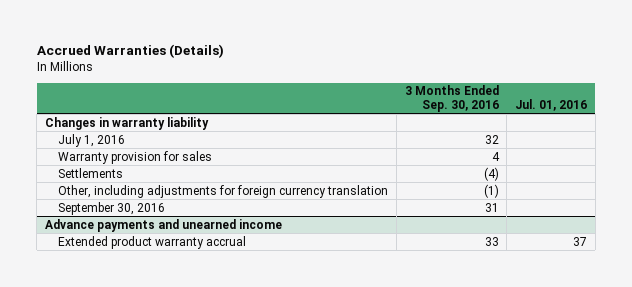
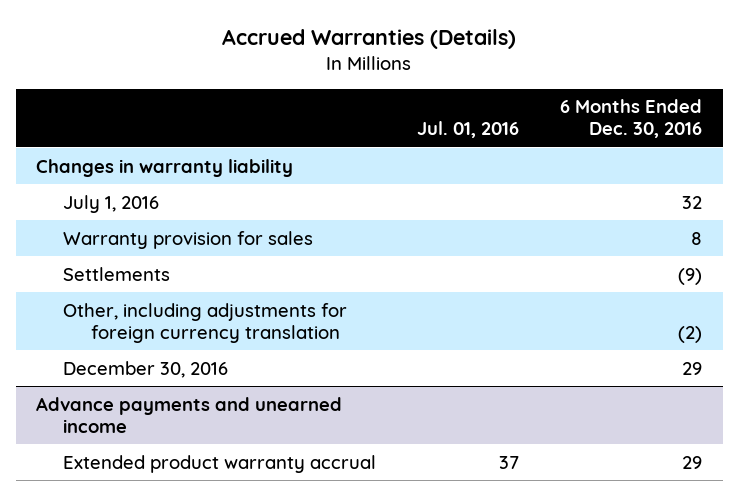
[404,85,499,113] 3 Months Ended Sep. 30, 2016 -> none
none -> [560,99,703,139] 6 Months Ended Dec. 30, 2016
[58,201,166,215] September 30, 2016 -> [63,360,229,378] December 30, 2016

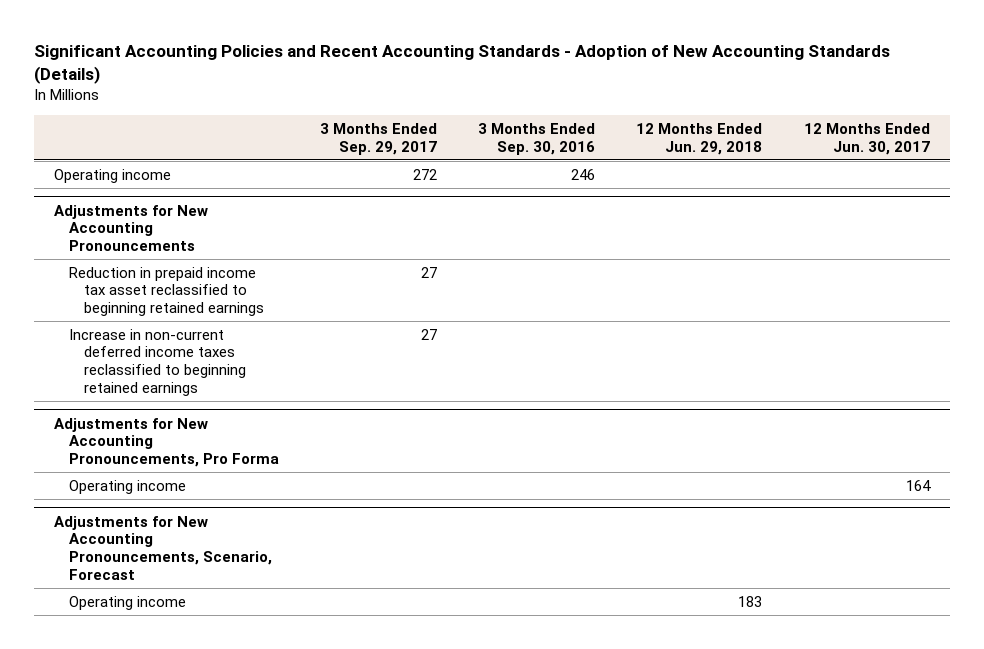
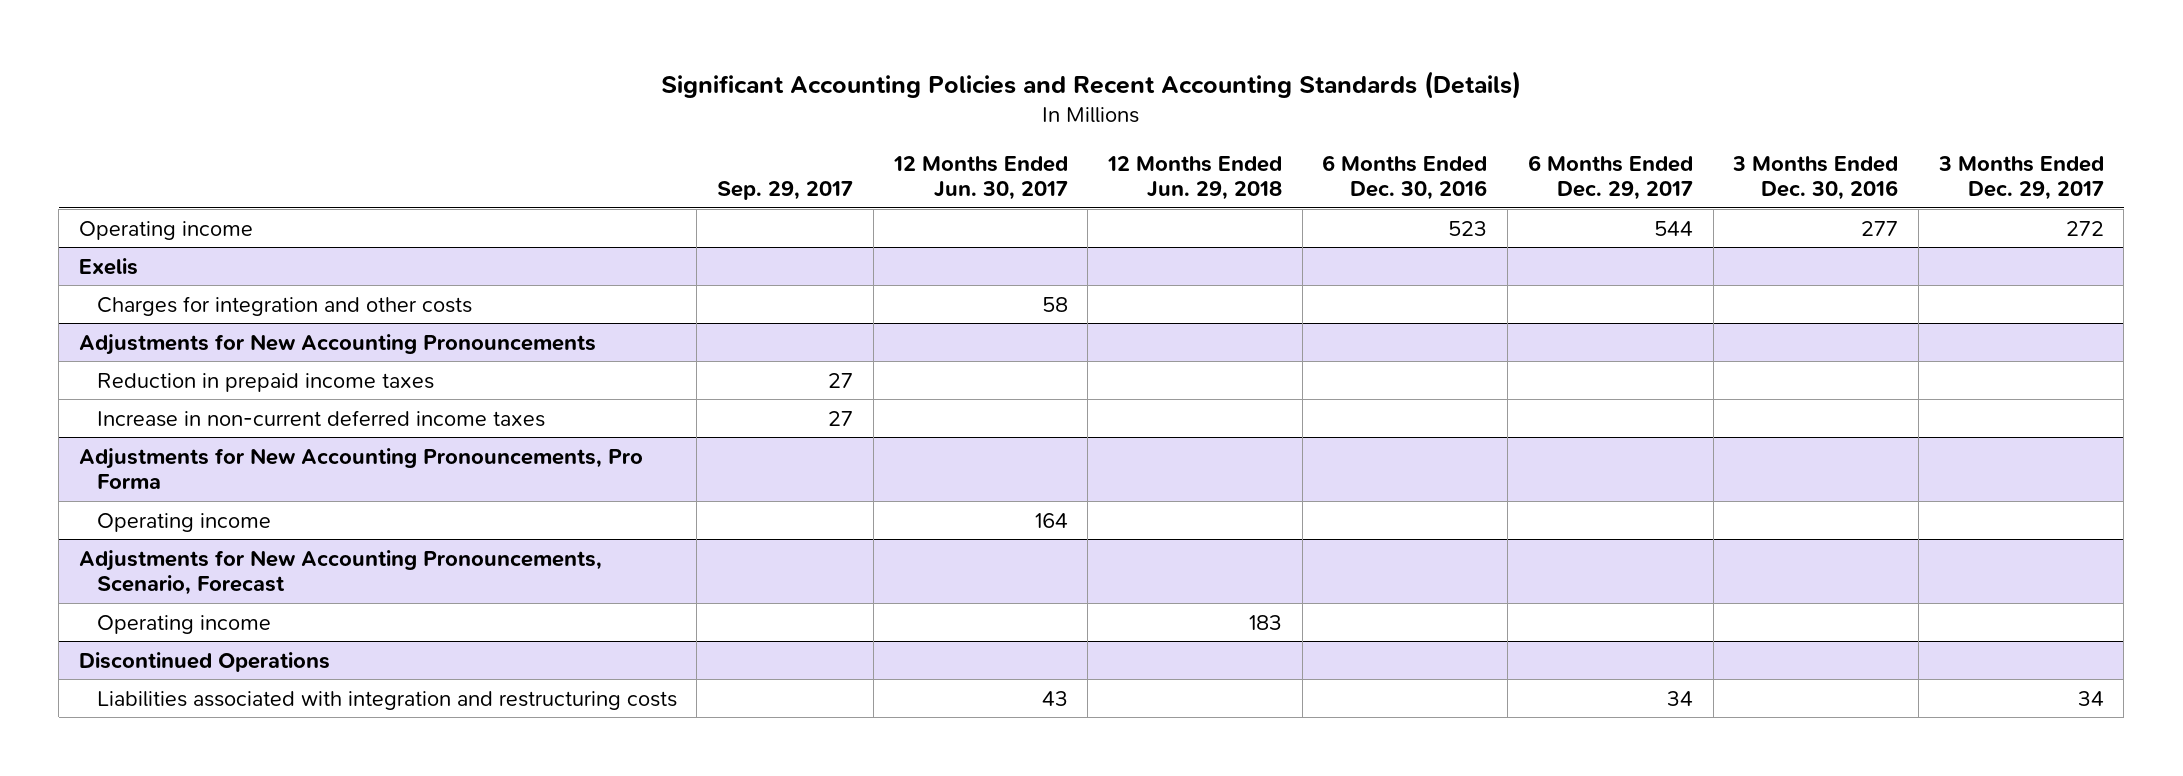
[33,44,890,85] Significant Accounting Policies and Recent Accounting Standards - Adoption of New Accounting Standards (Details) -> [661,70,1522,99] Significant Accounting Policies and Recent Accounting Standards (Details)
[320,122,438,155] 3 Months Ended Sep. 29, 2017 -> none
[478,122,596,155] 3 Months Ended Sep. 30, 2016 -> none
none -> [717,181,854,201] Sep. 29, 2017
none -> [1322,154,1488,201] 6 Months Ended Dec. 30, 2016
none -> [1527,154,1693,201] 6 Months Ended Dec. 29, 2017
none -> [1732,155,1899,201] 3 Months Ended Dec. 30, 2016
none -> [1937,155,2104,201] 3 Months Ended Dec. 29, 2017
none -> [78,257,138,275] Exelis
none -> [96,295,472,316] Charges for integration and other costs
[69,266,265,317] Reduction in prepaid income tax asset reclassified to beginning retained earnings -> [96,372,434,392] Reduction in prepaid income taxes
[69,328,247,396] Increase in non-current deferred income taxes reclassified to beginning retained earnings -> [96,409,545,427] Increase in non-current deferred income taxes
none -> [78,651,330,672] Discontinued Operations
none -> [96,690,677,710] Liabilities associated with integration and restructuring costs

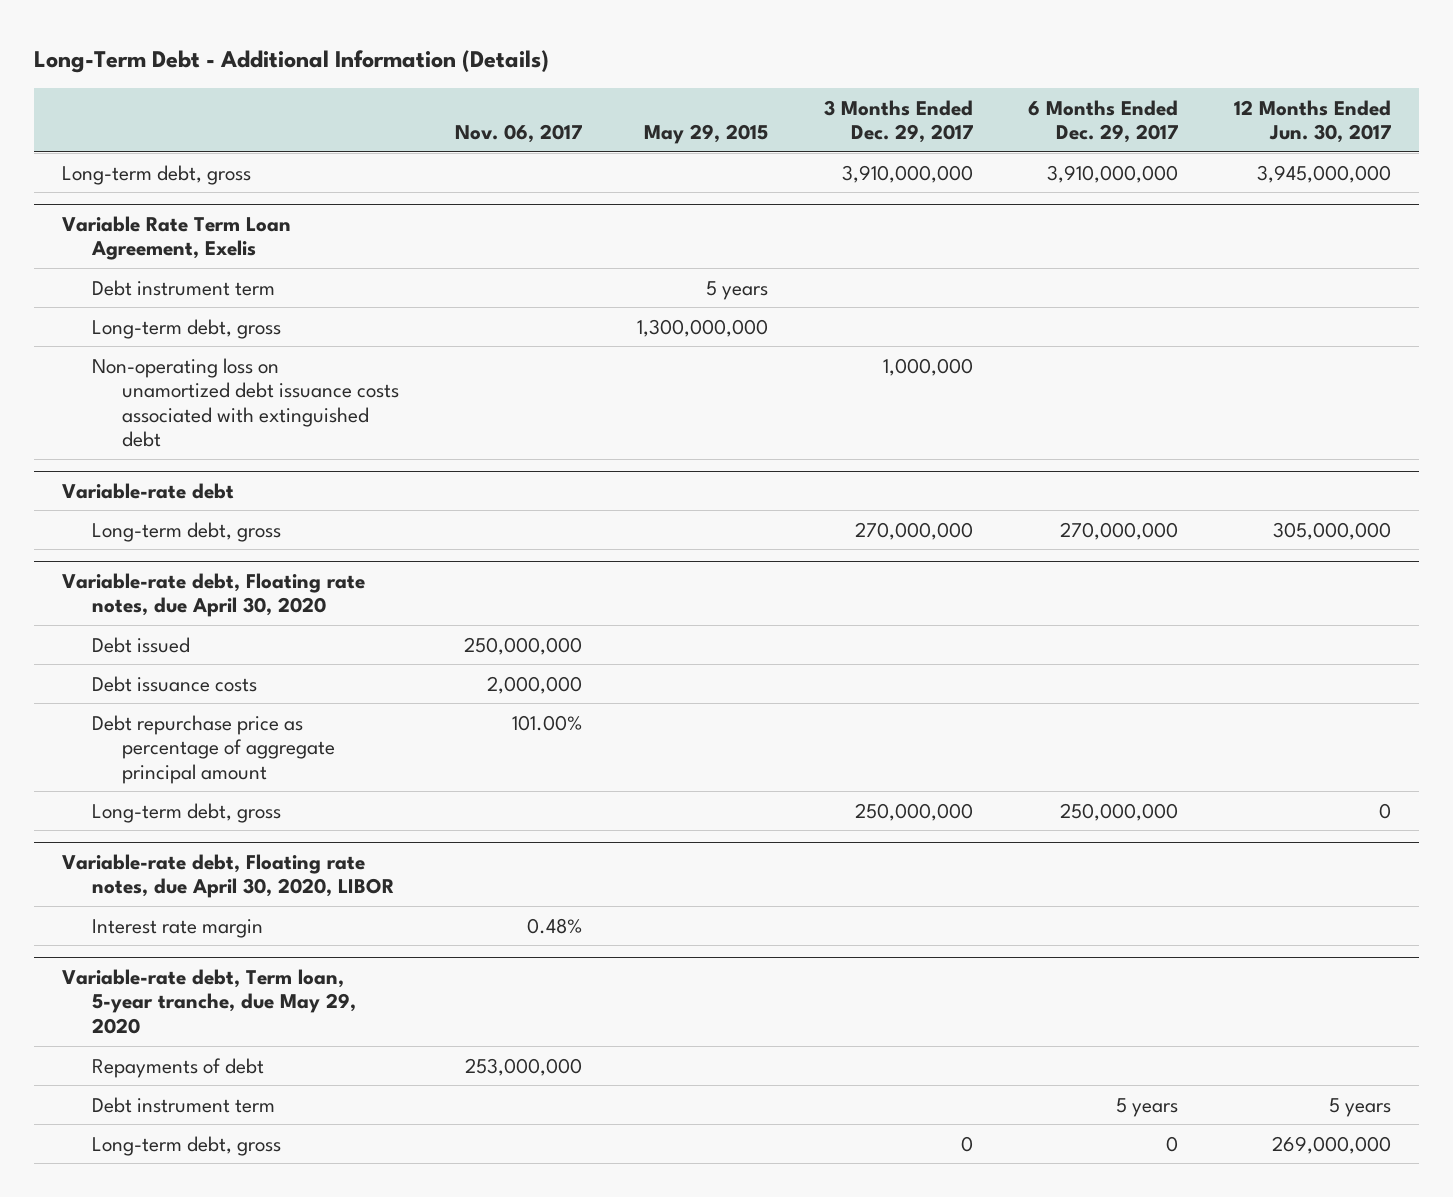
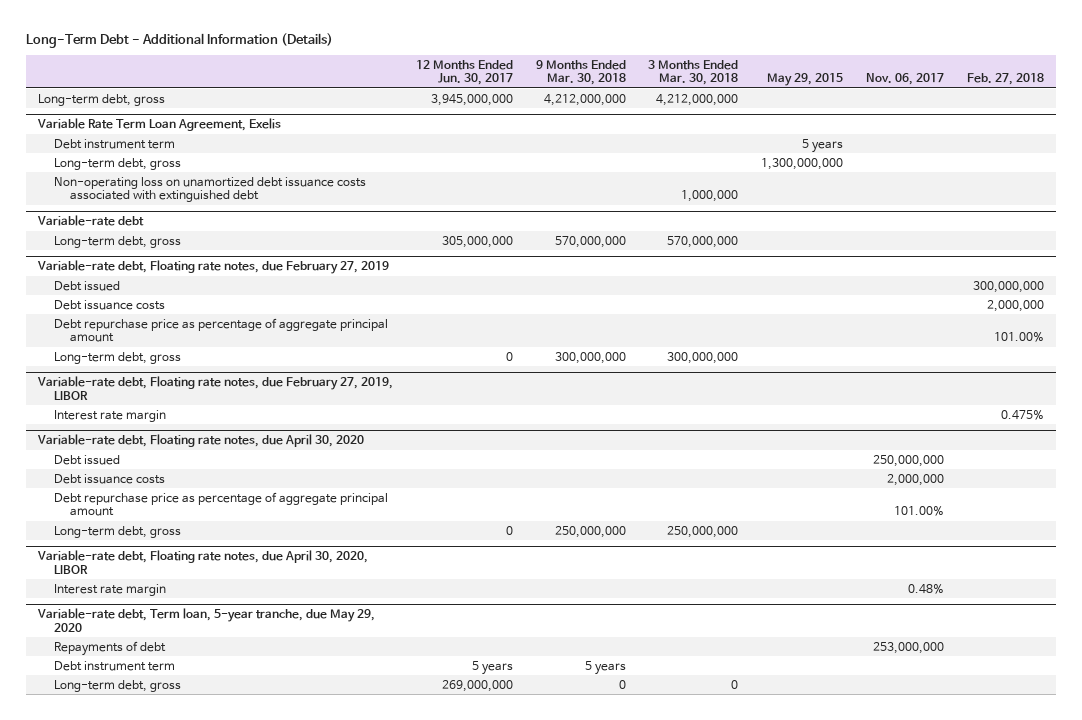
[823,99,973,144] 3 Months Ended Dec. 29, 2017 -> none
[1028,99,1179,144] 6 Months Ended Dec. 29, 2017 -> none
none -> [535,59,626,86] 9 Months Ended Mar. 30, 2018
none -> [648,59,739,86] 3 Months Ended Mar. 30, 2018
none -> [967,73,1045,86] Feb. 27, 2018
none -> [36,260,389,275] Variable-rate debt, Floating rate notes, due February 27, 2019
none -> [53,280,120,291] Debt issued
none -> [53,299,165,310] Debt issuance costs
none -> [53,317,388,342] Debt repurchase price as percentage of aggregate principal amount
none -> [53,351,181,364] Long-term debt, gross
none -> [36,376,393,400] Variable-rate debt, Floating rate notes, due February 27, 2019, LIBOR
none -> [53,409,166,422] Interest rate margin

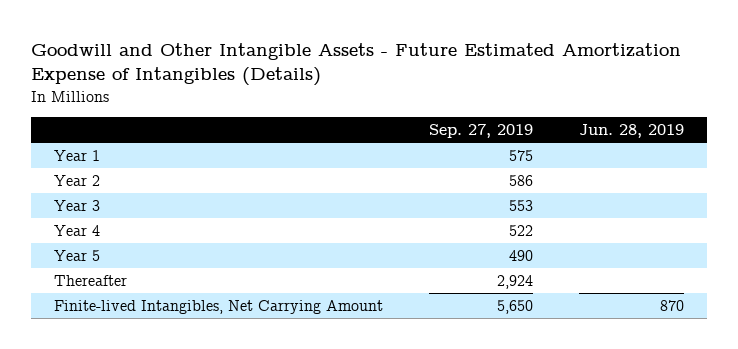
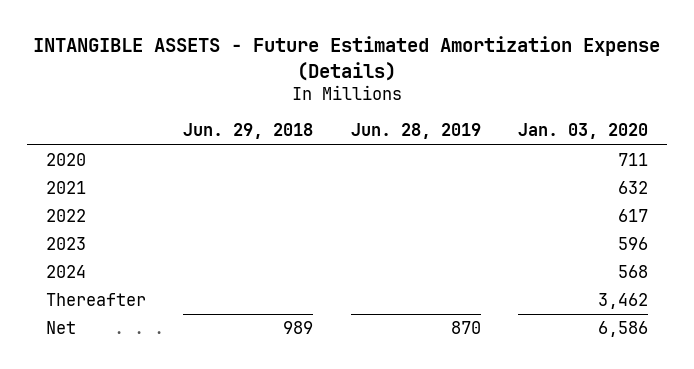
[31,42,682,87] Goodwill and Other Intangible Assets - Future Estimated Amortization Expense of Intangibles (Details) -> [32,36,660,81] INTANGIBLE ASSETS - Future Estimated Amortization Expense (Details)
[429,124,534,139] Sep. 27, 2019 -> none
none -> [183,123,314,140] Jun. 29, 2018
none -> [518,123,649,140] Jan. 03, 2020
[54,149,101,161] Year 1 -> none
none -> [45,153,86,167] 2020
[54,174,101,186] Year 2 -> [45,181,86,195] 2021
[54,199,101,211] Year 3 -> [45,209,86,223] 2022
[54,224,101,236] Year 4 -> [45,237,86,251] 2023
[54,249,101,261] Year 5 -> [45,265,86,279] 2024
[54,299,384,314] Finite-lived Intangibles, Net Carrying Amount -> [45,321,76,335] Net

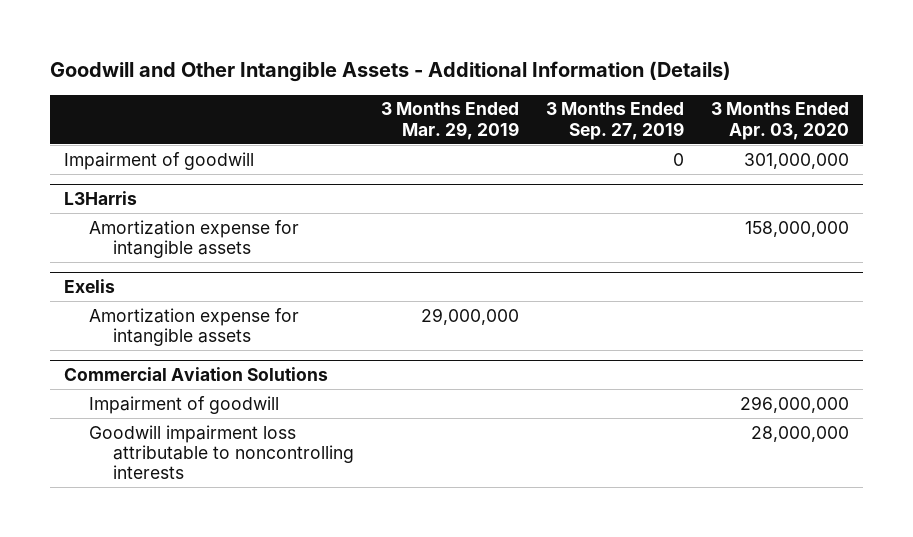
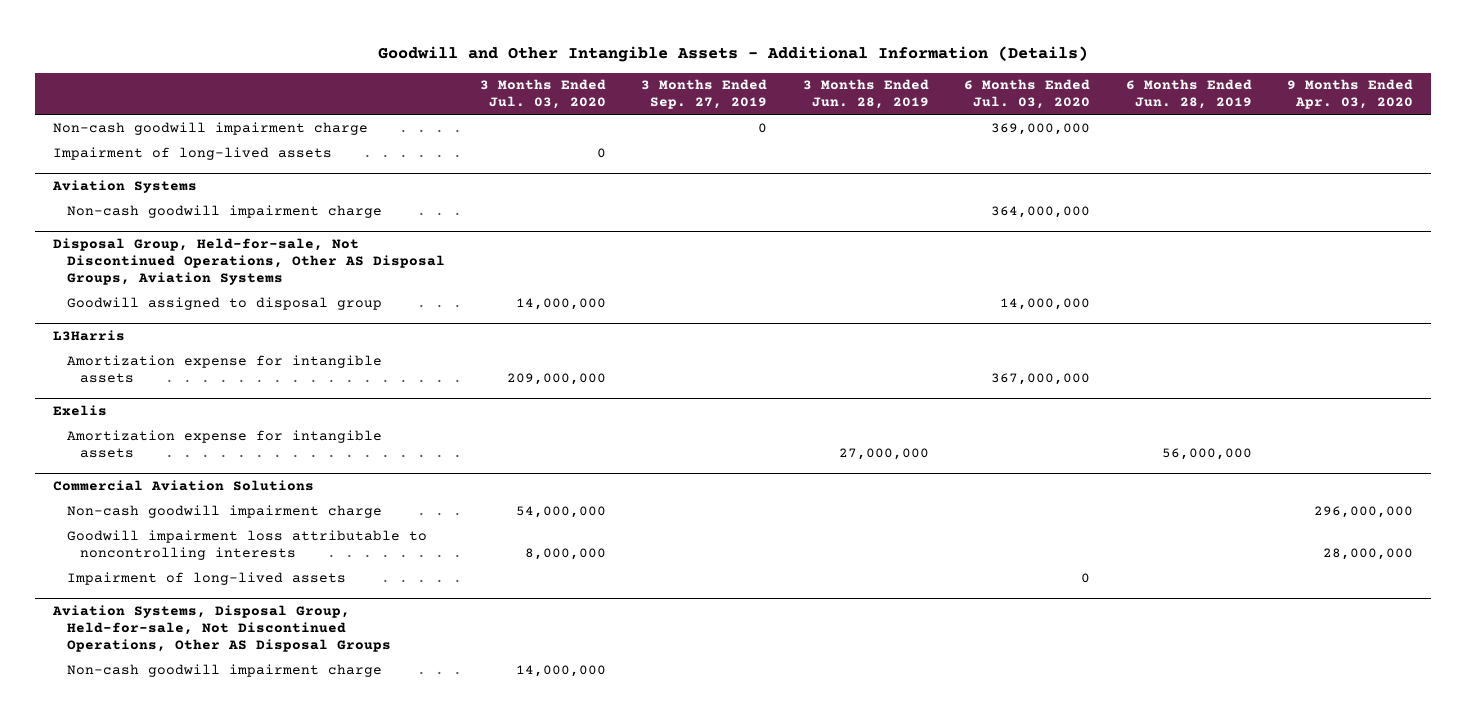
[381,102,520,140] 3 Months Ended Mar. 29, 2019 -> none
[711,102,850,140] 3 Months Ended Apr. 03, 2020 -> none
none -> [479,79,606,110] 3 Months Ended Jul. 03, 2020
none -> [802,79,929,110] 3 Months Ended Jun. 28, 2019
none -> [964,79,1091,110] 6 Months Ended Jul. 03, 2020
none -> [1125,79,1252,110] 6 Months Ended Jun. 28, 2019
none -> [1287,79,1414,110] 9 Months Ended Apr. 03, 2020
[63,151,254,170] Impairment of goodwill -> [53,121,369,135] Non-cash goodwill impairment charge
none -> [53,146,333,160] Impairment of long-lived assets
none -> [52,180,198,194] Aviation Systems
none -> [66,204,382,218] Non-cash goodwill impairment charge
none -> [53,238,445,286] Disposal Group, Held-for-sale, Not Discontinued Operations, Other AS Disposal Groups, Aviation Systems
none -> [66,296,382,310] Goodwill assigned to disposal group
[88,395,279,414] Impairment of goodwill -> [66,504,382,518] Non-cash goodwill impairment charge
none -> [66,571,346,585] Impairment of long-lived assets
none -> [52,605,391,653] Aviation Systems, Disposal Group, Held-for-sale, Not Discontinued Operations, Other AS Disposal Groups
none -> [66,663,382,677] Non-cash goodwill impairment charge

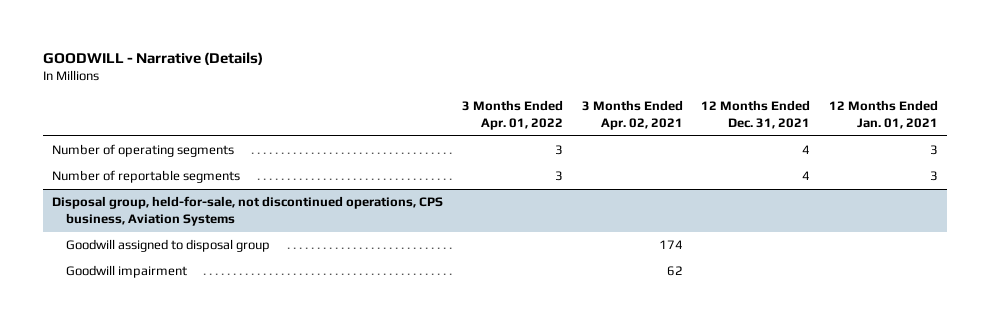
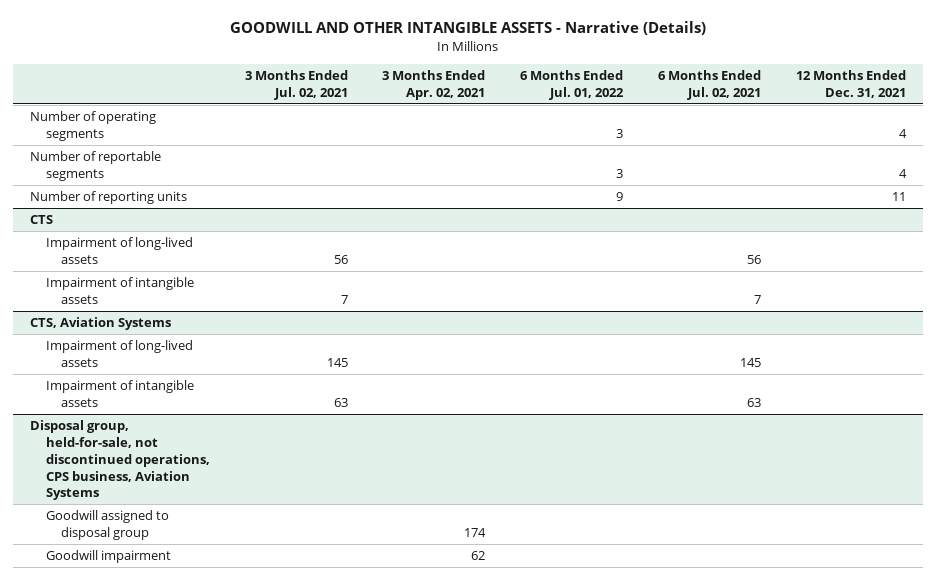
[42,51,263,65] GOODWILL - Narrative (Details) -> [229,21,706,36] GOODWILL AND OTHER INTANGIBLE ASSETS - Narrative (Details)
[461,100,563,131] 3 Months Ended Apr. 01, 2022 -> none
[829,100,939,130] 12 Months Ended Jan. 01, 2021 -> none
none -> [244,70,348,100] 3 Months Ended Jul. 02, 2021
none -> [520,70,625,100] 6 Months Ended Jul. 01, 2022
none -> [658,70,762,100] 6 Months Ended Jul. 02, 2021
none -> [30,191,188,205] Number of reporting units
none -> [30,215,54,225] CTS
none -> [45,237,193,264] Impairment of long-lived assets
none -> [45,277,194,304] Impairment of intangible assets
none -> [30,317,172,331] CTS, Aviation Systems
none -> [45,340,193,367] Impairment of long-lived assets
none -> [45,380,194,407] Impairment of intangible assets

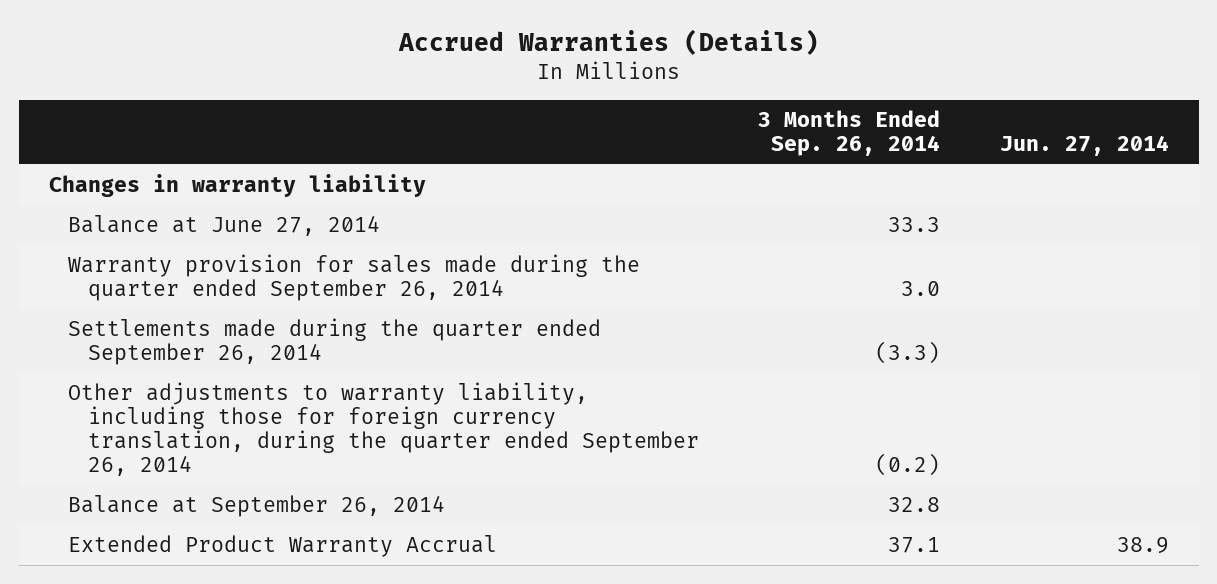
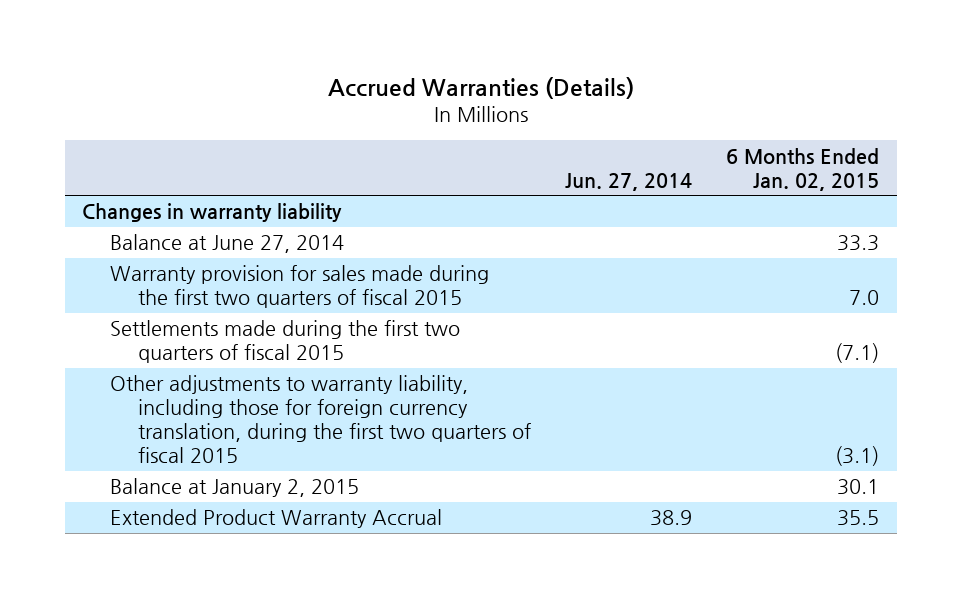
[758,109,941,156] 3 Months Ended Sep. 26, 2014 -> none
none -> [726,147,880,191] 6 Months Ended Jan. 02, 2015
[68,254,641,302] Warranty provision for sales made during the quarter ended September 26, 2014 -> [109,265,489,309] Warranty provision for sales made during the first two quarters of fiscal 2015
[68,318,602,366] Settlements made during the quarter ended September 26, 2014 -> [109,320,460,364] Settlements made during the first two quarters of fiscal 2015
[68,382,699,477] Other adjustments to warranty liability, including those for foreign currency translation, during the quarter ended September 26, 2014 -> [109,375,531,463] Other adjustments to warranty liability, including those for foreign currency translation, during the first two quarters of fiscal 2015
[68,495,446,518] Balance at September 26, 2014 -> [109,478,359,498] Balance at January 2, 2015

